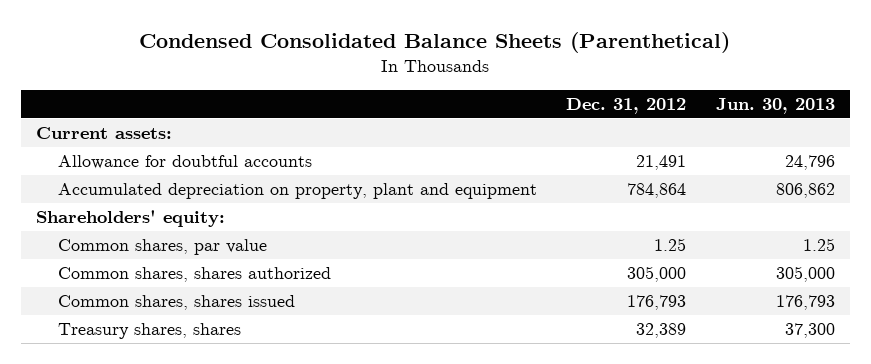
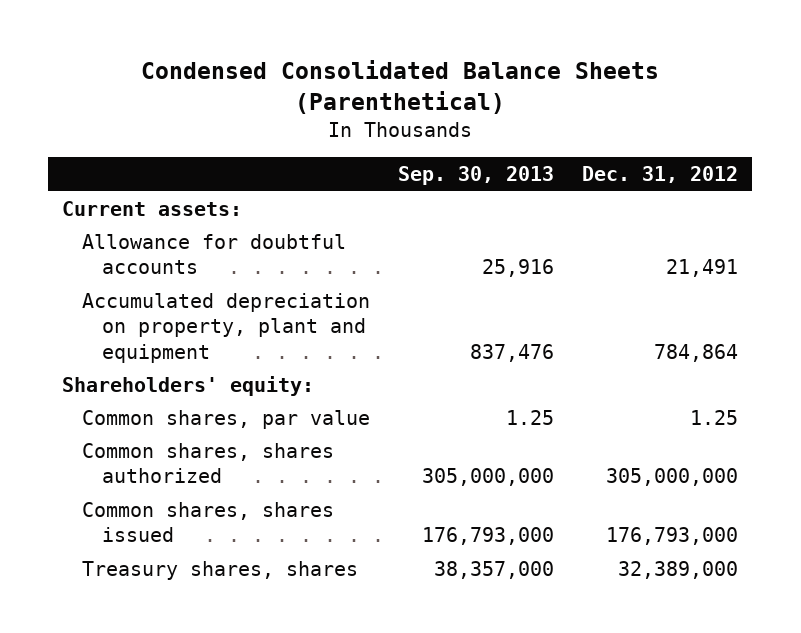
[716,97,836,114] Jun. 30, 2013 -> none
none -> [398,166,555,186] Sep. 30, 2013
[627,266,687,283] 305,000 -> [606,468,739,487] 305,000,000
[627,295,687,311] 176,793 -> [606,527,739,546] 176,793,000
[636,323,687,339] 32,389 -> [618,560,739,579] 32,389,000

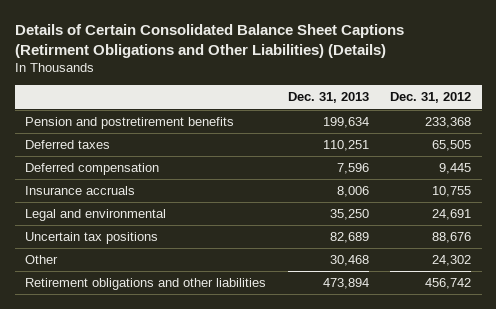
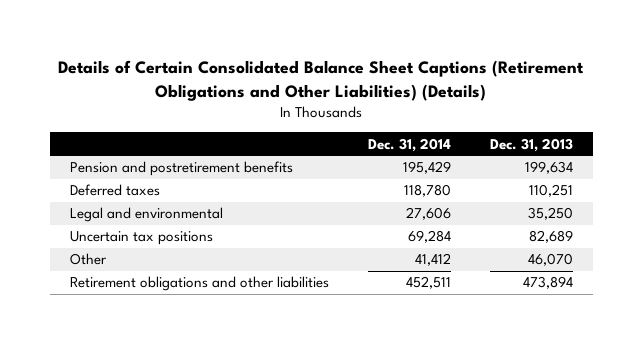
[14,23,404,58] Details of Certain Consolidated Balance Sheet Captions (Retirment Obligations and Other Liabilities) (Details) -> [58,60,585,101] Details of Certain Consolidated Balance Sheet Captions (Retirement Obligations and Other Liabilities) (Details)
[389,92,471,104] Dec. 31, 2012 -> none
none -> [367,137,451,152] Dec. 31, 2014
[25,163,160,176] Deferred compensation -> none
[25,186,136,196] Insurance accruals -> none
[329,255,369,267] 30,468 -> [528,253,574,267] 46,070

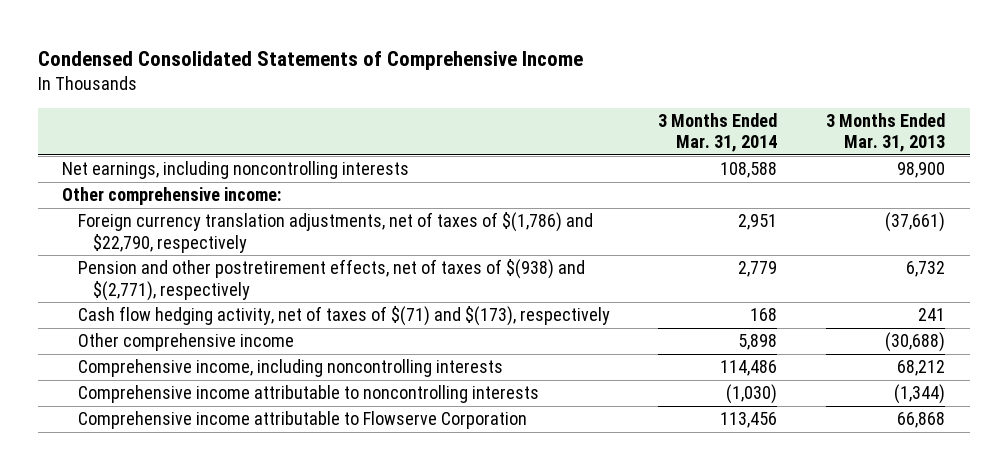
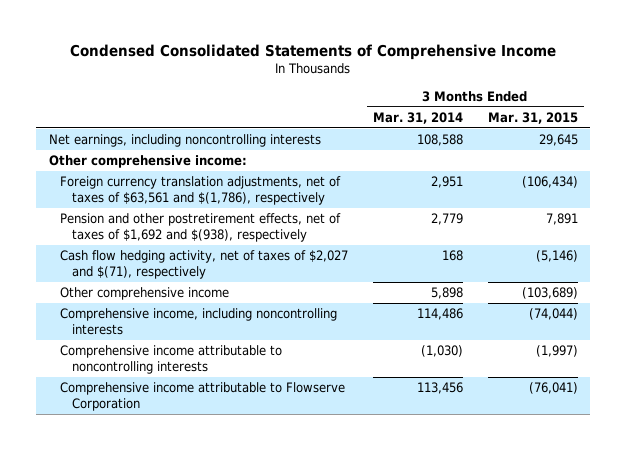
[826,113,946,153] 3 Months Ended Mar. 31, 2013 -> none
none -> [487,112,578,125] Mar. 31, 2015
[77,212,593,253] Foreign currency translation adjustments, net of taxes of $(1,786) and $22,790, respectively -> [60,176,342,206] Foreign currency translation adjustments, net of taxes of $63,561 and $(1,786), respectively
[77,259,585,301] Pension and other postretirement effects, net of taxes of $(938) and $(2,771), respectively -> [60,213,342,243] Pension and other postretirement effects, net of taxes of $1,692 and $(938), respectively
[77,306,610,327] Cash flow hedging activity, net of taxes of $(71) and $(173), respectively -> [60,250,349,280] Cash flow hedging activity, net of taxes of $2,027 and $(71), respectively

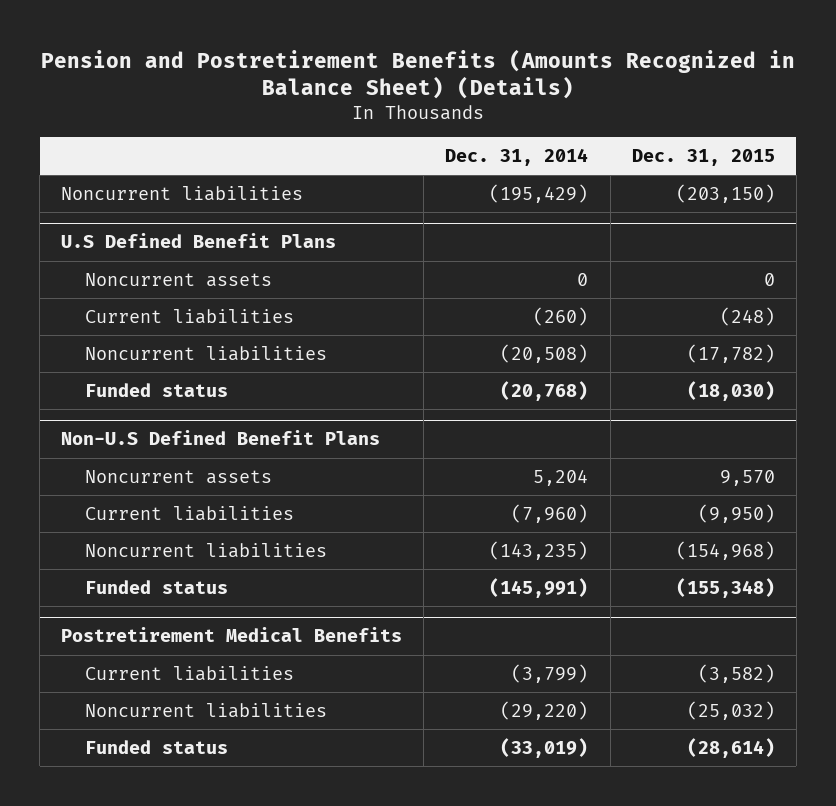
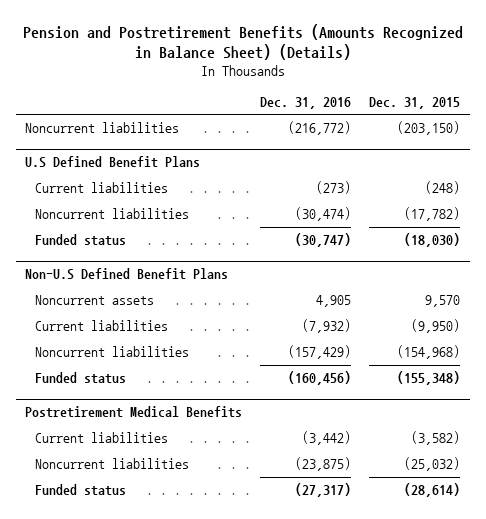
[445,147,589,166] Dec. 31, 2014 -> none
none -> [260,96,352,109] Dec. 31, 2016
[84,272,272,287] Noncurrent assets -> none

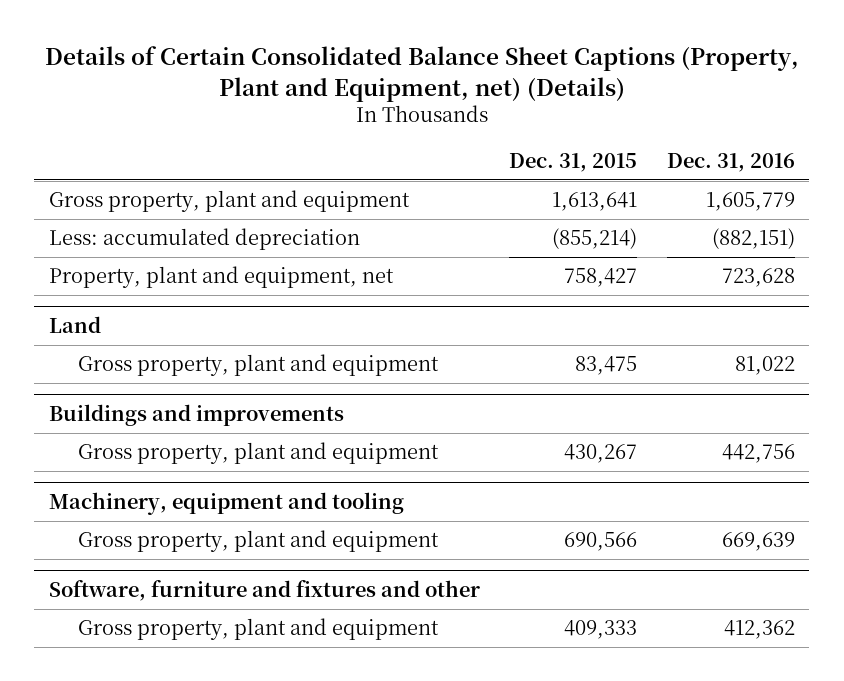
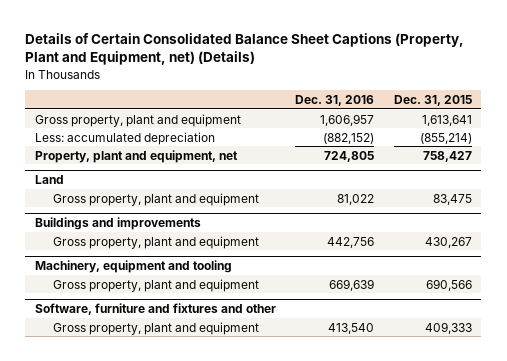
[705,192,795,212] 1,605,779 -> [320,113,375,126] 1,606,957
[711,228,795,250] (882,151) -> [323,132,375,144] (882,152)
[721,268,795,288] 723,628 -> [324,150,375,162] 724,805
[723,620,795,640] 412,362 -> [328,322,375,334] 413,540

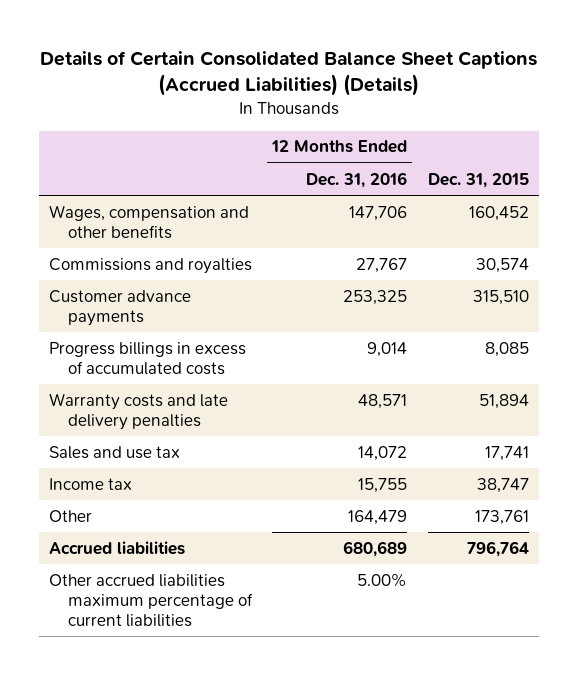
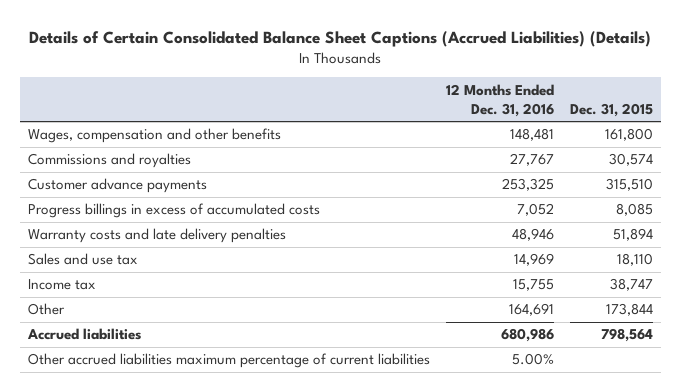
[349,205,408,221] 147,706 -> [509,128,554,142] 148,481
[468,205,529,221] 160,452 -> [604,128,653,142] 161,800
[367,341,408,357] 9,014 -> [516,203,554,217] 7,052
[358,393,408,409] 48,571 -> [511,228,554,242] 48,946
[358,445,408,461] 14,072 -> [513,253,554,267] 14,969
[484,445,529,461] 17,741 -> [616,253,653,267] 18,110
[348,509,408,525] 164,479 -> [508,303,554,317] 164,691
[474,509,529,525] 173,761 -> [605,303,653,317] 173,844
[343,540,408,557] 680,689 -> [500,328,554,343] 680,986
[466,540,529,557] 796,764 -> [600,328,653,343] 798,564

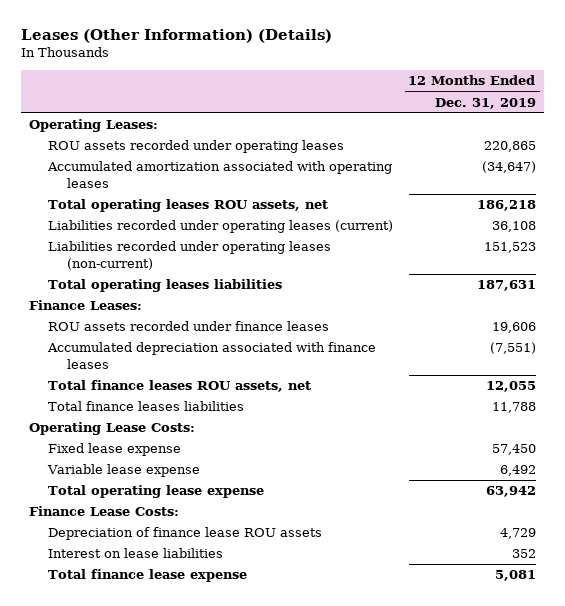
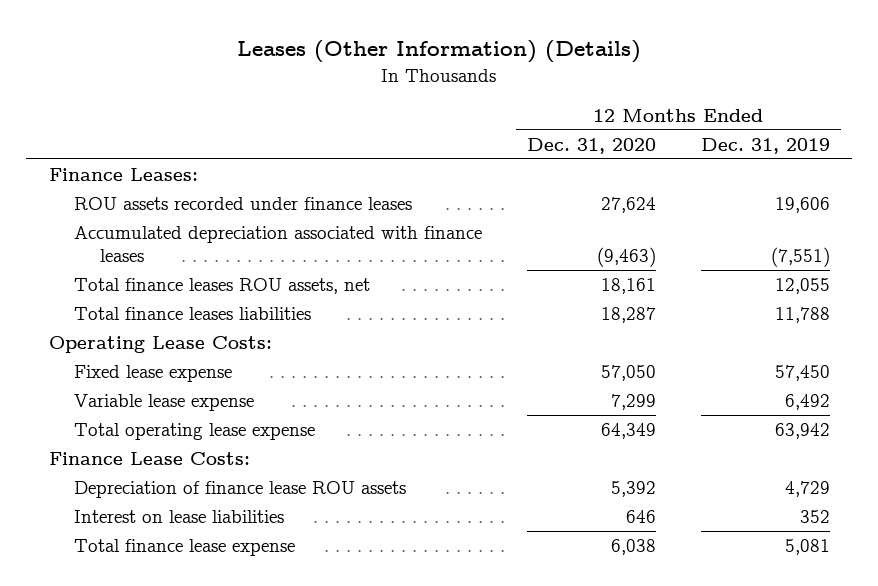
none -> [526,137,656,154] Dec. 31, 2020
[28,119,158,133] Operating Leases: -> none
[47,140,344,154] ROU assets recorded under operating leases -> none
[46,161,392,188] Accumulated amortization associated with operating leases -> none
[47,199,328,213] Total operating leases ROU assets, net -> none
[47,220,393,234] Liabilities recorded under operating leases (current) -> none
[47,241,331,270] Liabilities recorded under operating leases (non-current) -> none
[47,279,282,293] Total operating leases liabilities -> none

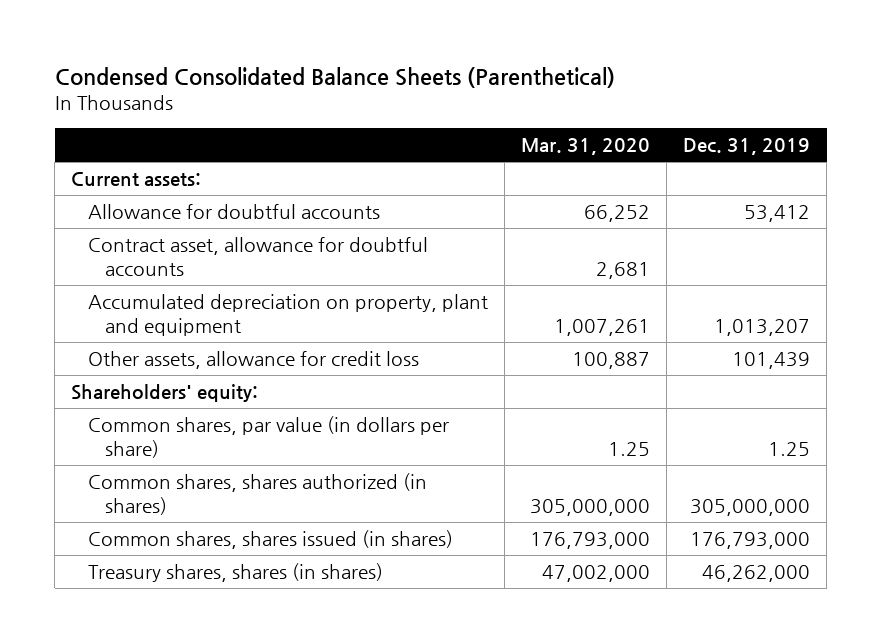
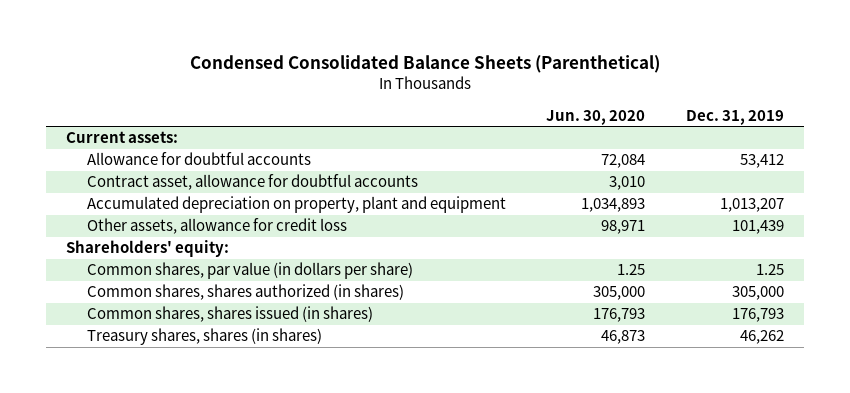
[521,137,651,155] Mar. 31, 2020 -> none
none -> [546,109,646,125] Jun. 30, 2020
[690,499,811,517] 305,000,000 -> [731,286,784,301] 305,000
[690,532,811,550] 176,793,000 -> [731,308,784,323] 176,793
[702,565,811,583] 46,262,000 -> [739,330,784,345] 46,262

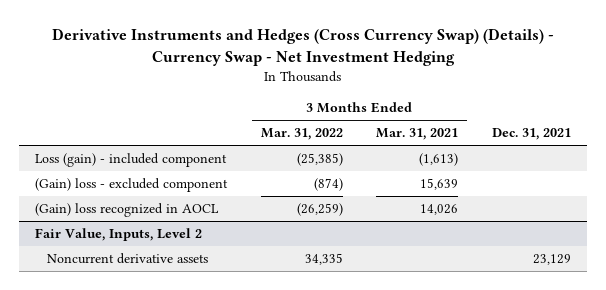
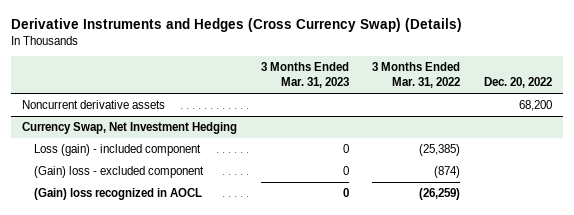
[51,28,554,67] Derivative Instruments and Hedges (Cross Currency Swap) (Details) - Currency Swap - Net Investment Hedging -> [10,17,462,32] Derivative Instruments and Hedges (Cross Currency Swap) (Details)
[376,128,459,141] Mar. 31, 2021 -> none
[491,128,571,141] Dec. 31, 2021 -> none
none -> [260,62,349,89] 3 Months Ended Mar. 31, 2023
none -> [483,77,552,89] Dec. 20, 2022
none -> [22,100,166,110] Noncurrent derivative assets
none -> [22,122,238,135] Currency Swap, Net Investment Hedging
[35,228,203,242] Fair Value, Inputs, Level 2 -> none
[47,253,209,265] Noncurrent derivative assets -> none

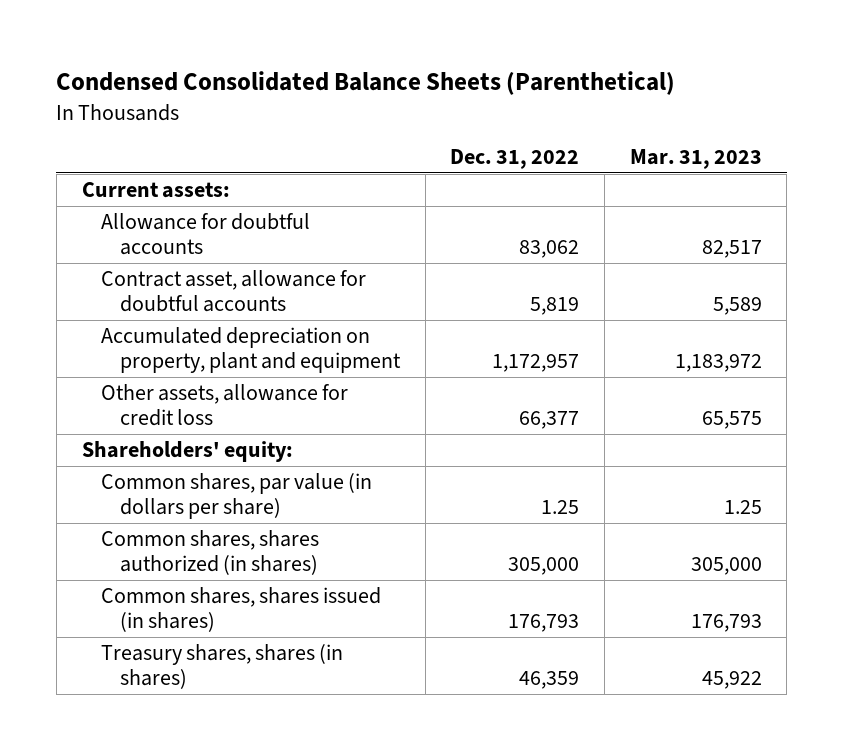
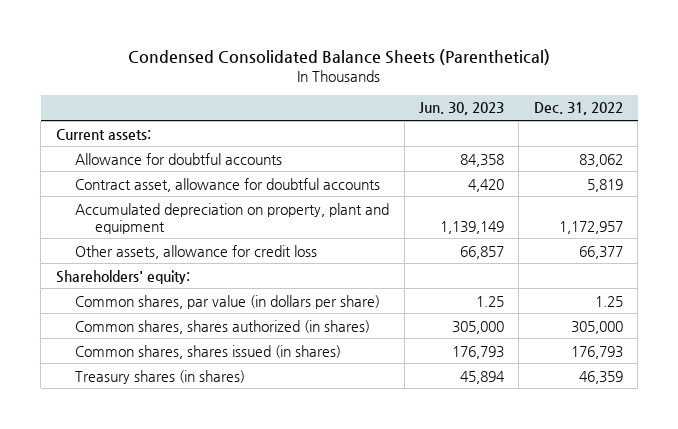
[629,149,762,170] Mar. 31, 2023 -> none
none -> [419,102,505,116] Jun. 30, 2023
[100,643,343,690] Treasury shares, shares (in shares) -> [75,369,246,384] Treasury shares (in shares)

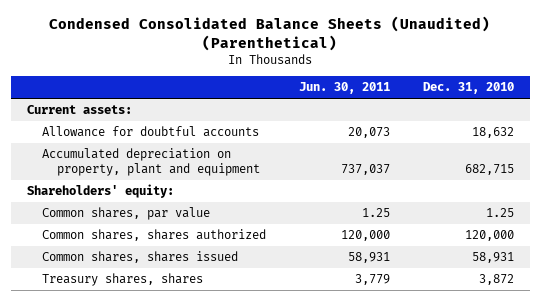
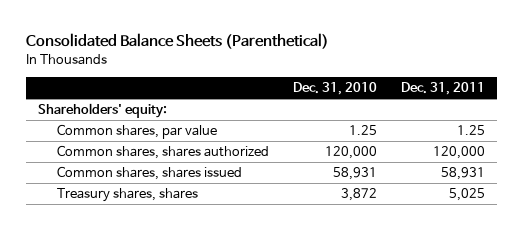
[49,16,491,51] Condensed Consolidated Balance Sheets (Unaudited) (Parenthetical) -> [25,33,329,50] Consolidated Balance Sheets (Parenthetical)
[298,82,390,95] Jun. 30, 2011 -> none
none -> [400,82,485,96] Dec. 31, 2011
[26,105,132,115] Current assets: -> none
[41,126,259,138] Allowance for doubtful accounts -> none
[41,148,260,176] Accumulated depreciation on property, plant and equipment -> none

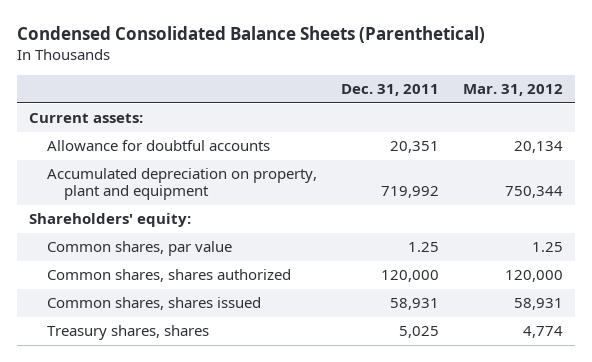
[25,33,329,50] Consolidated Balance Sheets (Parenthetical) -> [17,26,486,44] Condensed Consolidated Balance Sheets (Parenthetical)
[293,82,378,96] Dec. 31, 2010 -> none
none -> [462,84,563,97] Mar. 31, 2012
none -> [29,113,144,124] Current assets:
none -> [46,140,270,152] Allowance for doubtful accounts
none -> [46,168,317,201] Accumulated depreciation on property, plant and equipment

